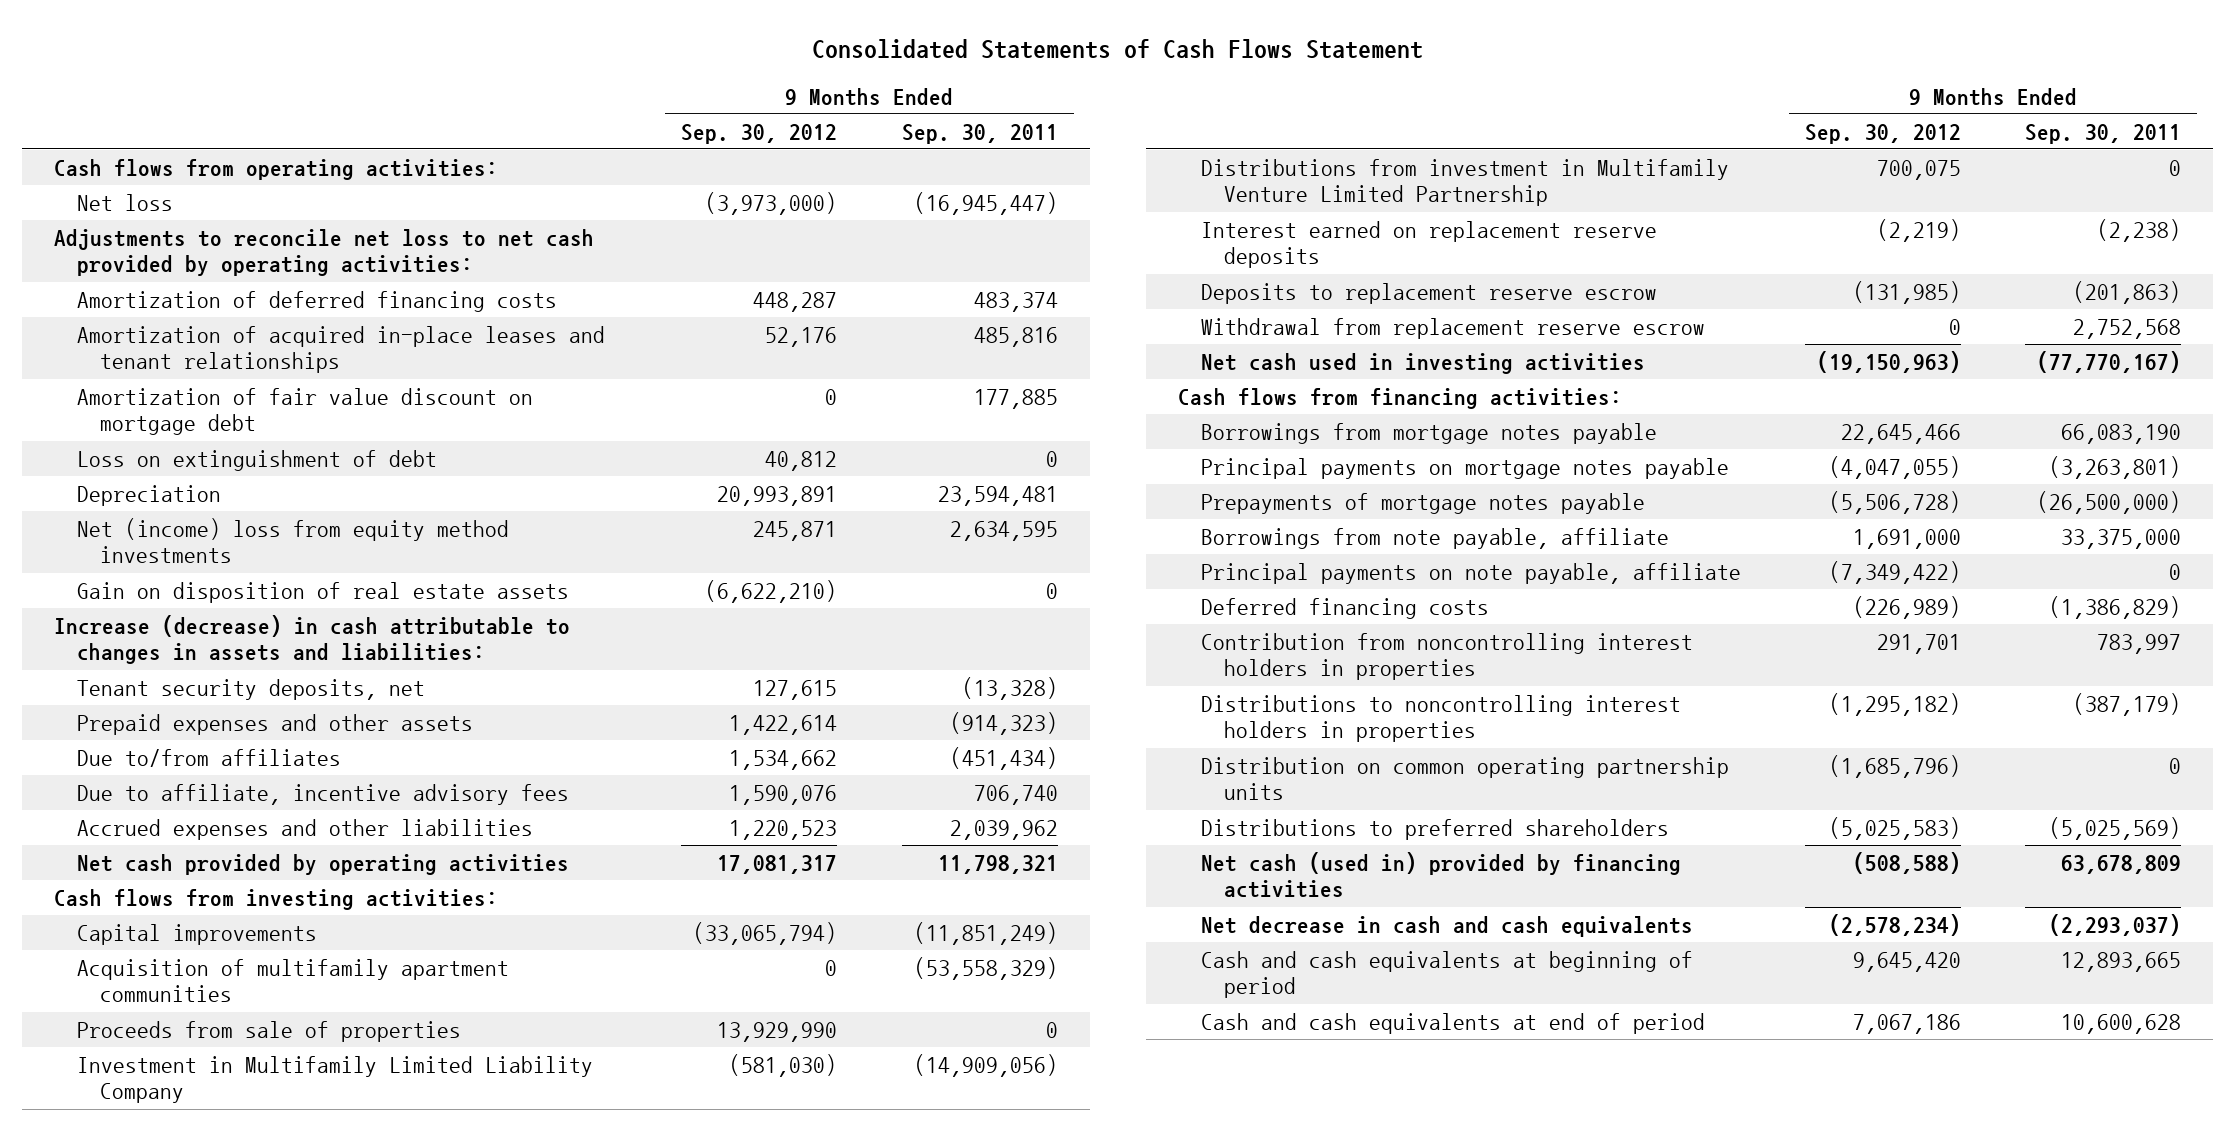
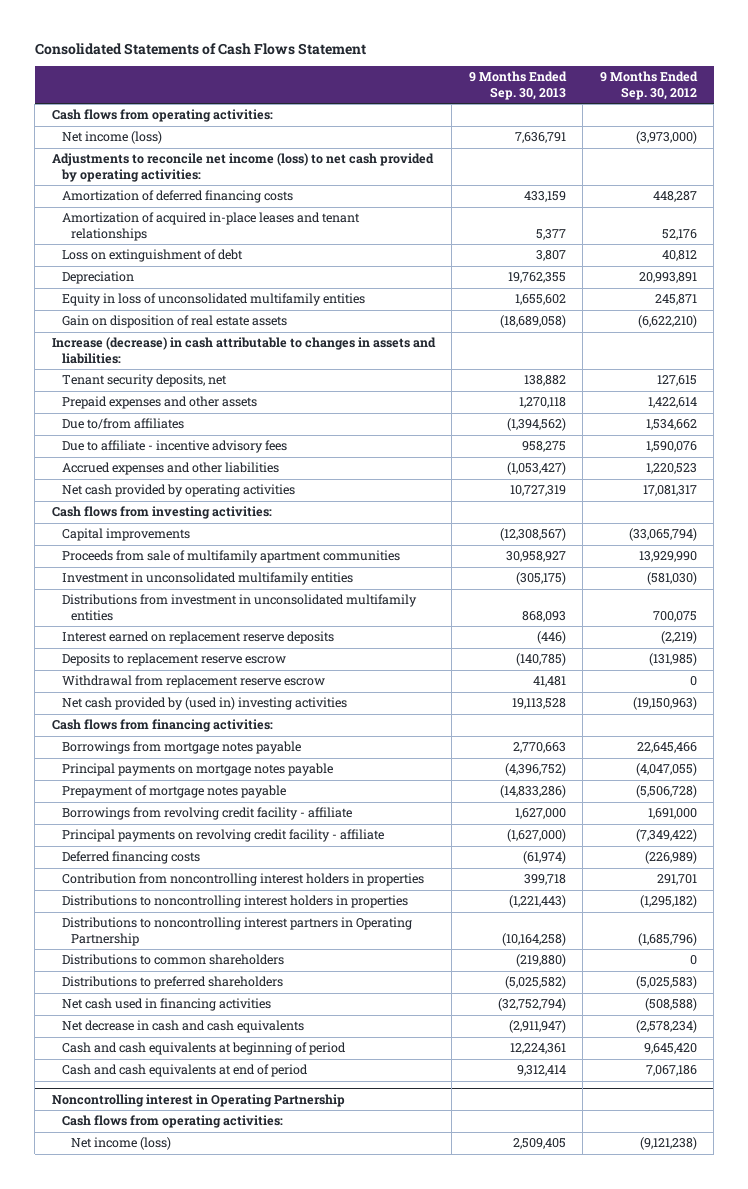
[901,123,1058,144] Sep. 30, 2011 -> none
none -> [468,71,567,100] 9 Months Ended Sep. 30, 2013
[77,193,174,211] Net loss -> [61,131,162,145] Net income (loss)
[54,228,595,277] Adjustments to reconcile net loss to net cash provided by operating activities: -> [51,153,434,182] Adjustments to reconcile net income (loss) to net cash provided by operating activities:
[77,387,534,436] Amortization of fair value discount on mortgage debt -> none
[77,517,510,564] Net (income) loss from equity method investments -> [61,293,365,307] Equity in loss of unconsolidated multifamily entities
[77,783,570,805] Due to affiliate, incentive advisory fees -> [61,440,287,454] Due to affiliate - incentive advisory fees
[77,958,510,1003] Acquisition of multifamily apartment communities -> none
[77,1020,462,1042] Proceeds from sale of properties -> [61,550,400,564] Proceeds from sale of multifamily apartment communities
[77,1055,594,1104] Investment in Multifamily Limited Liability Company -> [61,572,353,586] Investment in unconsolidated multifamily entities
[1200,158,1729,207] Distributions from investment in Multifamily Venture Limited Partnership -> [61,594,417,621] Distributions from investment in unconsolidated multifamily entities
[1200,352,1645,374] Net cash used in investing activities -> [61,697,347,711] Net cash provided by (used in) investing activities
[1200,492,1645,514] Prepayments of mortgage notes payable -> [61,785,286,799] Prepayment of mortgage notes payable
[1200,527,1669,549] Borrowings from note payable, affiliate -> [61,807,352,821] Borrowings from revolving credit facility - affiliate
[1200,562,1741,584] Principal payments on note payable, affiliate -> [61,829,384,843] Principal payments on revolving credit facility - affiliate
[1200,756,1729,801] Distribution on common operating partnership units -> [61,917,412,946] Distributions to noncontrolling interest partners in Operating Partnership
none -> [61,954,284,966] Distributions to common shareholders
[1200,851,1681,899] Net cash (used in) provided by financing activities -> [61,998,271,1012] Net cash used in financing activities
none -> [51,1093,345,1107] Noncontrolling interest in Operating Partnership
none -> [61,1115,283,1129] Cash flows from operating activities:
none -> [71,1137,172,1151] Net income (loss)

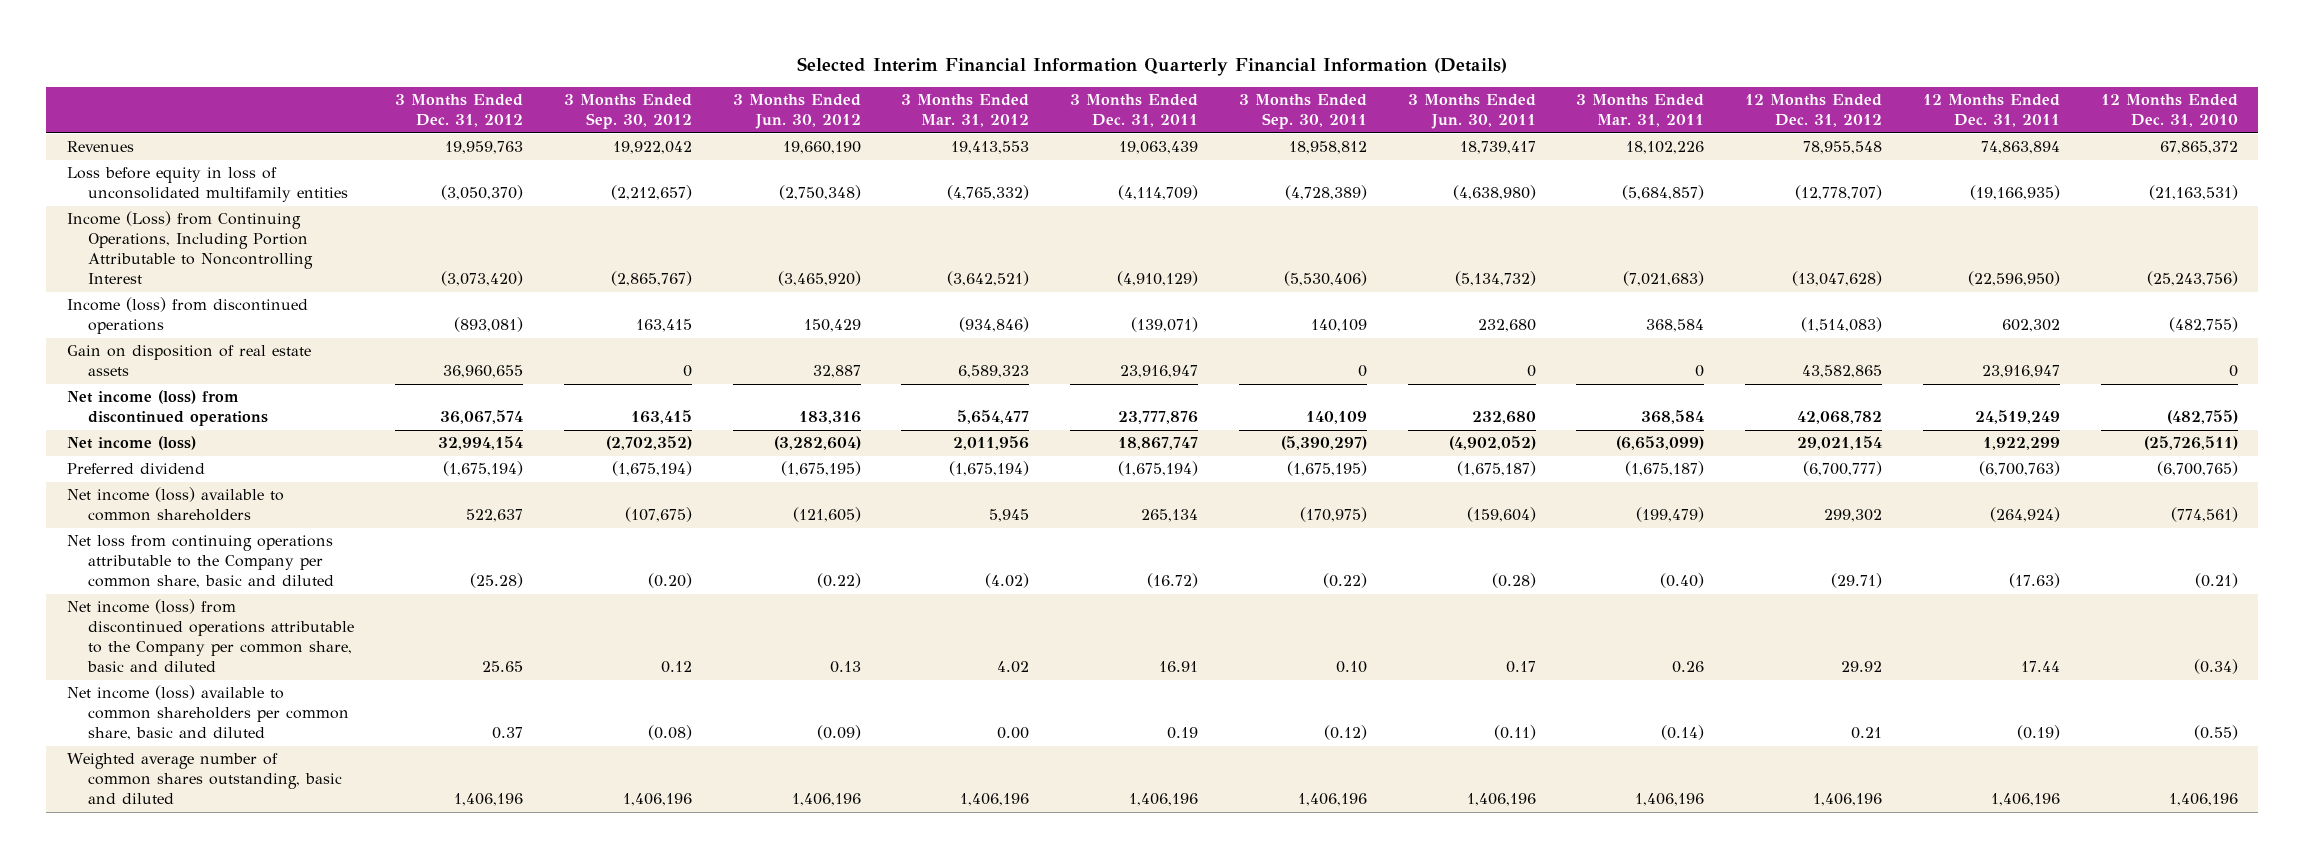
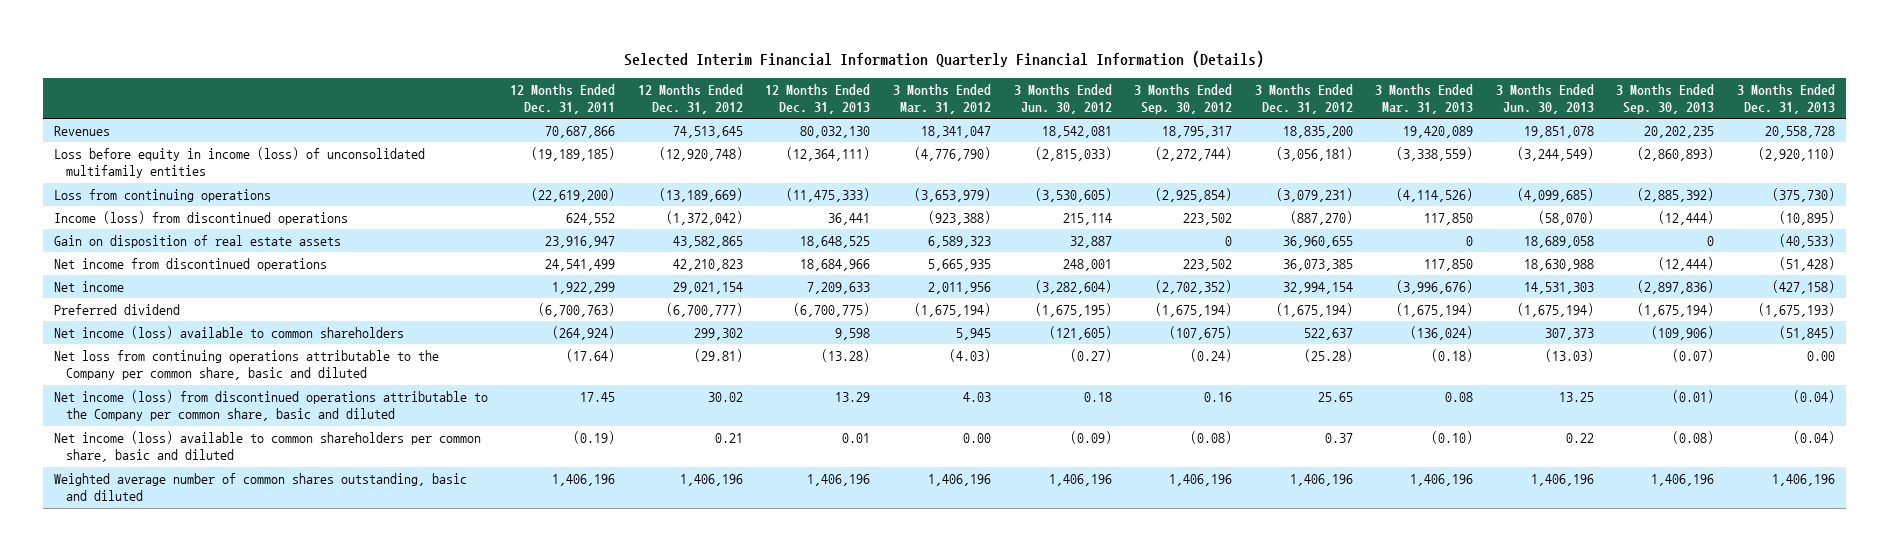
[1070,94,1199,128] 3 Months Ended Dec. 31, 2011 -> none
[1238,94,1367,130] 3 Months Ended Sep. 30, 2011 -> none
[1407,94,1536,130] 3 Months Ended Jun. 30, 2011 -> none
[1576,94,1705,128] 3 Months Ended Mar. 31, 2011 -> none
[2100,94,2238,128] 12 Months Ended Dec. 31, 2010 -> none
none -> [765,83,871,115] 12 Months Ended Dec. 31, 2013
none -> [1375,83,1474,115] 3 Months Ended Mar. 31, 2013
none -> [1495,83,1594,115] 3 Months Ended Jun. 30, 2013
none -> [1616,83,1715,115] 3 Months Ended Sep. 30, 2013
none -> [1737,83,1836,115] 3 Months Ended Dec. 31, 2013
[444,141,523,155] 19,959,763 -> [1282,125,1353,138] 18,835,200
[612,141,692,155] 19,922,042 -> [1162,125,1233,138] 18,795,317
[782,141,861,155] 19,660,190 -> [1041,125,1112,138] 18,542,081
[951,141,1030,155] 19,413,553 -> [921,125,992,138] 18,341,047
[1803,141,1883,155] 78,955,548 -> [672,125,743,138] 74,513,645
[1981,141,2061,155] 74,863,894 -> [545,125,616,138] 70,687,866
[66,167,349,203] Loss before equity in loss of unconsolidated multifamily entities -> [53,146,425,179] Loss before equity in income (loss) of unconsolidated multifamily entities
[440,185,523,201] (3,050,370) -> [1275,146,1353,161] (3,056,181)
[610,185,692,201] (2,212,657) -> [1155,146,1233,161] (2,272,744)
[778,185,861,201] (2,750,348) -> [1034,146,1112,161] (2,815,033)
[947,185,1030,201] (4,765,332) -> [914,146,992,161] (4,776,790)
[1795,185,1883,201] (12,778,707) -> [658,146,743,161] (12,920,748)
[1970,185,2061,201] (19,166,935) -> [531,146,616,161] (19,189,185)
[66,211,314,284] Income (Loss) from Continuing Operations, Including Portion Attributable to Noncontrolling Interest -> [53,188,271,202] Loss from continuing operations
[440,270,523,286] (3,073,420) -> [1275,187,1353,202] (3,079,231)
[610,270,692,286] (2,865,767) -> [1155,187,1233,202] (2,925,854)
[777,270,861,286] (3,465,920) -> [1034,187,1112,202] (3,530,605)
[947,270,1030,286] (3,642,521) -> [914,187,992,202] (3,653,979)
[1792,270,1883,286] (13,047,628) -> [658,187,743,202] (13,189,669)
[1968,270,2061,286] (22,596,950) -> [531,187,616,202] (22,619,200)
[453,317,523,333] (893,081) -> [1289,210,1353,225] (887,270)
[635,319,692,333] 163,415 -> [1183,212,1233,225] 223,502
[803,319,861,333] 150,429 -> [1062,212,1112,225] 215,114
[959,317,1030,333] (934,846) -> [928,210,992,225] (923,388)
[1801,317,1883,333] (1,514,083) -> [665,210,743,225] (1,372,042)
[2002,319,2061,333] 602,302 -> [566,212,616,225] 624,552
[66,390,269,427] Net income (loss) from discontinued operations -> [53,257,327,271] Net income from discontinued operations
[439,410,523,425] 36,067,574 -> [1282,258,1353,271] 36,073,385
[630,410,692,425] 163,415 -> [1183,258,1233,271] 223,502
[798,411,861,425] 183,316 -> [1062,258,1112,271] 248,001
[957,410,1030,425] 5,654,477 -> [928,258,992,271] 5,665,935
[1797,411,1883,425] 42,068,782 -> [672,258,743,271] 42,210,823
[1975,410,2061,425] 24,519,249 -> [545,258,616,271] 24,541,499
[66,436,196,451] Net income (loss) -> [53,280,124,292] Net income
[647,573,692,589] (0.20) -> [1190,348,1233,362] (0.24)
[816,573,861,589] (0.22) -> [1069,348,1112,362] (0.27)
[985,573,1030,589] (4.02) -> [949,348,992,362] (4.03)
[1831,573,1883,589] (29.71) -> [693,348,743,362] (29.81)
[2009,573,2061,589] (17.63) -> [566,348,616,362] (17.64)
[660,660,692,673] 0.12 -> [1204,391,1233,402] 0.16
[829,660,861,673] 0.13 -> [1083,391,1112,402] 0.18
[997,660,1030,673] 4.02 -> [963,391,992,402] 4.03
[1841,660,1883,672] 29.92 -> [707,391,743,402] 30.02
[2021,660,2061,672] 17.44 -> [580,391,616,402] 17.45

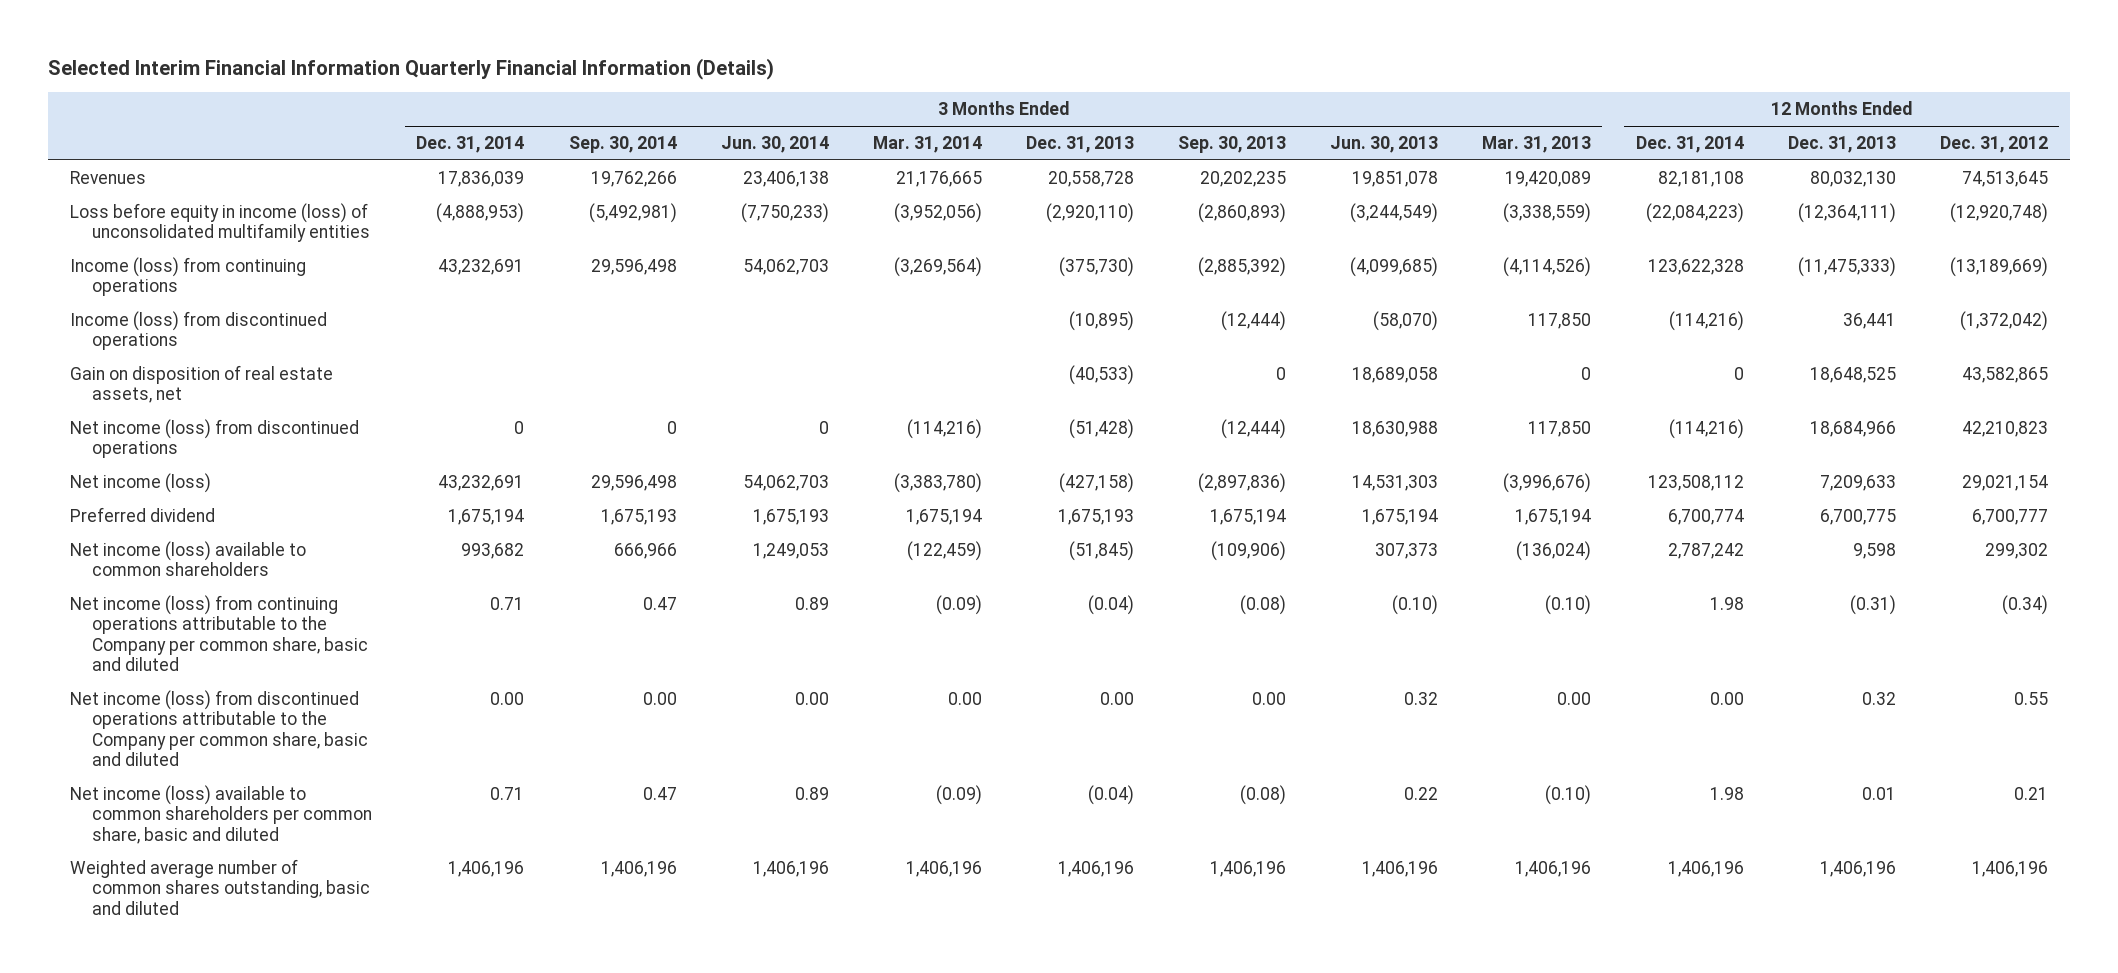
[510,83,616,115] 12 Months Ended Dec. 31, 2011 -> none
[893,83,992,115] 3 Months Ended Mar. 31, 2012 -> none
[1013,83,1112,115] 3 Months Ended Jun. 30, 2012 -> none
[1134,83,1233,115] 3 Months Ended Sep. 30, 2012 -> none
[1254,83,1353,115] 3 Months Ended Dec. 31, 2012 -> none
none -> [416,136,525,154] Dec. 31, 2014
none -> [568,136,677,154] Sep. 30, 2014
none -> [720,136,829,154] Jun. 30, 2014
none -> [872,136,982,154] Mar. 31, 2014
none -> [1635,136,1744,154] Dec. 31, 2014
[53,188,271,202] Loss from continuing operations -> [69,257,306,297] Income (loss) from continuing operations
[53,234,341,248] Gain on disposition of real estate assets -> [69,365,333,404] Gain on disposition of real estate assets, net
[53,257,327,271] Net income from discontinued operations -> [69,419,359,459] Net income (loss) from discontinued operations
[53,280,124,292] Net income -> [69,473,211,494] Net income (loss)
[665,302,743,317] (6,700,777) -> [1971,509,2048,526] 6,700,777
[793,302,871,317] (6,700,775) -> [1819,509,1896,526] 6,700,775
[1396,302,1474,317] (1,675,194) -> [1515,509,1592,526] 1,675,194
[1516,302,1594,317] (1,675,194) -> [1362,509,1439,526] 1,675,194
[1637,302,1715,317] (1,675,194) -> [1210,509,1287,526] 1,675,194
[1758,302,1836,317] (1,675,193) -> [1057,509,1134,526] 1,675,193
[53,349,439,381] Net loss from continuing operations attributable to the Company per common share, basic and diluted -> [69,595,369,671] Net income (loss) from continuing operations attributable to the Company per common share, basic and diluted
[693,348,743,362] (29.81) -> [2001,595,2048,616] (0.34)
[821,348,871,362] (13.28) -> [1849,595,1896,616] (0.31)
[1431,348,1474,362] (0.18) -> [1545,595,1592,616] (0.10)
[1544,348,1594,362] (13.03) -> [1392,595,1439,616] (0.10)
[1672,348,1715,362] (0.07) -> [1240,595,1287,616] (0.08)
[1807,350,1836,361] 0.00 -> [1087,595,1134,616] (0.04)
[707,391,743,402] 30.02 -> [2013,692,2048,706] 0.55
[835,391,871,402] 13.29 -> [1861,692,1896,706] 0.32
[1445,391,1474,402] 0.08 -> [1557,692,1592,706] 0.00
[1558,391,1594,402] 13.25 -> [1404,692,1439,706] 0.32
[1672,389,1715,403] (0.01) -> [1252,692,1287,706] 0.00
[1793,389,1836,403] (0.04) -> [1099,692,1134,706] 0.00

